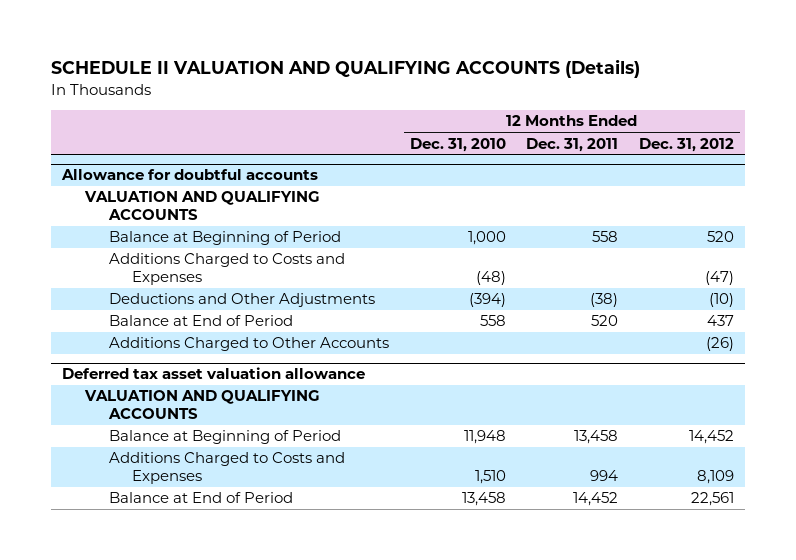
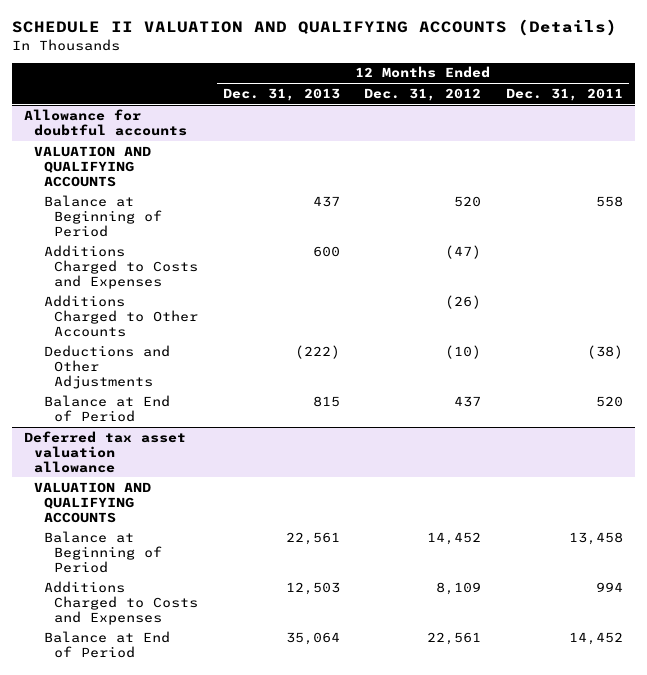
[409,137,506,152] Dec. 31, 2010 -> none
none -> [222,88,340,102] Dec. 31, 2013
[108,337,389,352] Additions Charged to Other Accounts -> [44,294,199,337] Additions Charged to Other Accounts

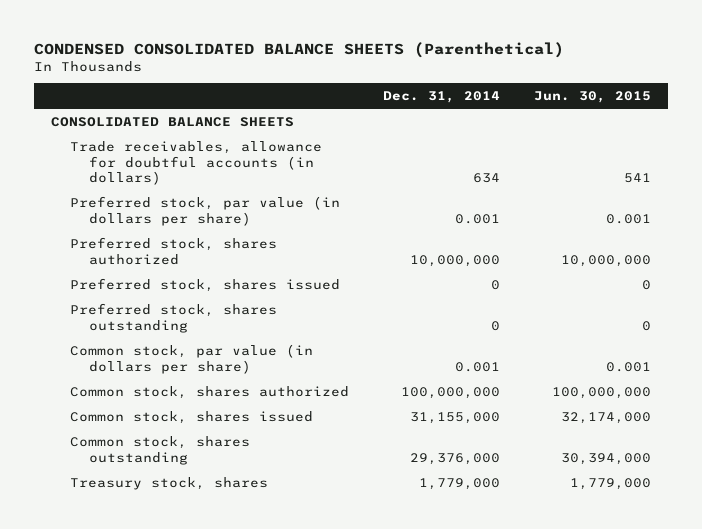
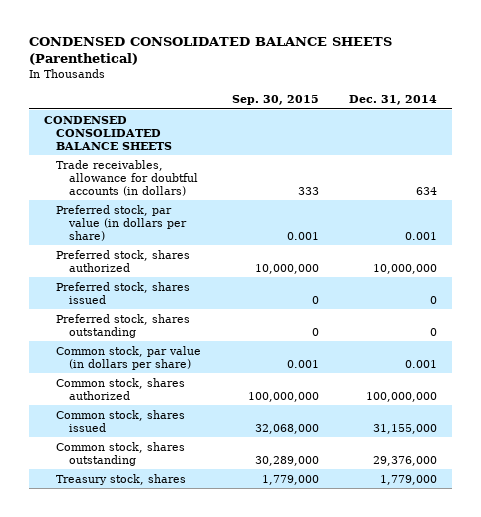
[534,91,652,104] Jun. 30, 2015 -> none
none -> [231,95,319,106] Sep. 30, 2015
[51,116,295,127] CONSOLIDATED BALANCE SHEETS -> [43,115,173,150] CONDENSED CONSOLIDATED BALANCE SHEETS

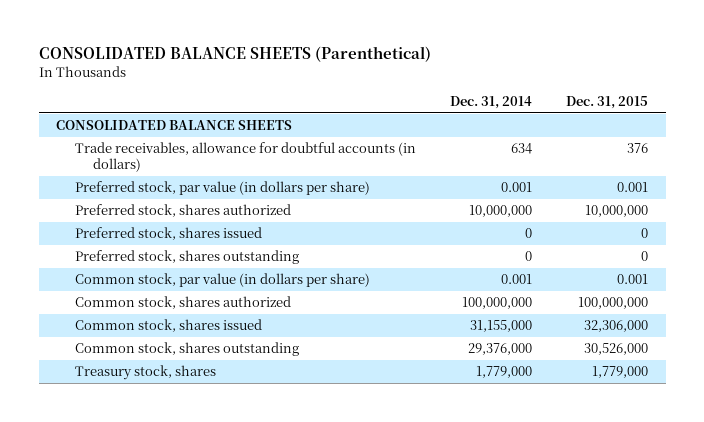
[28,36,392,66] CONDENSED CONSOLIDATED BALANCE SHEETS (Parenthetical) -> [38,45,431,62] CONSOLIDATED BALANCE SHEETS (Parenthetical)
[231,95,319,106] Sep. 30, 2015 -> none
none -> [566,95,649,109] Dec. 31, 2015
[43,115,173,150] CONDENSED CONSOLIDATED BALANCE SHEETS -> [55,120,292,131] CONSOLIDATED BALANCE SHEETS

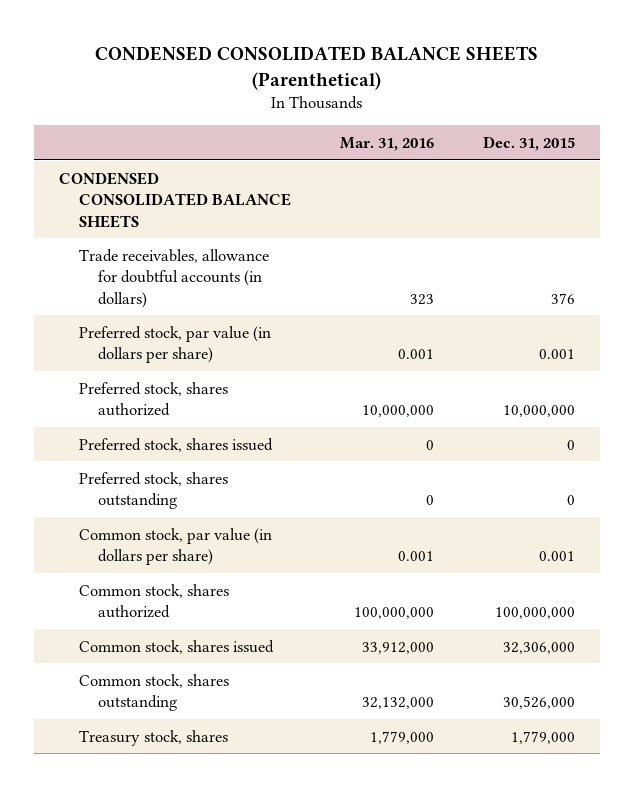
[38,45,431,62] CONSOLIDATED BALANCE SHEETS (Parenthetical) -> [94,46,538,90] CONDENSED CONSOLIDATED BALANCE SHEETS (Parenthetical)
[449,95,532,109] Dec. 31, 2014 -> none
none -> [339,136,434,151] Mar. 31, 2016
[55,120,292,131] CONSOLIDATED BALANCE SHEETS -> [58,171,291,228] CONDENSED CONSOLIDATED BALANCE SHEETS

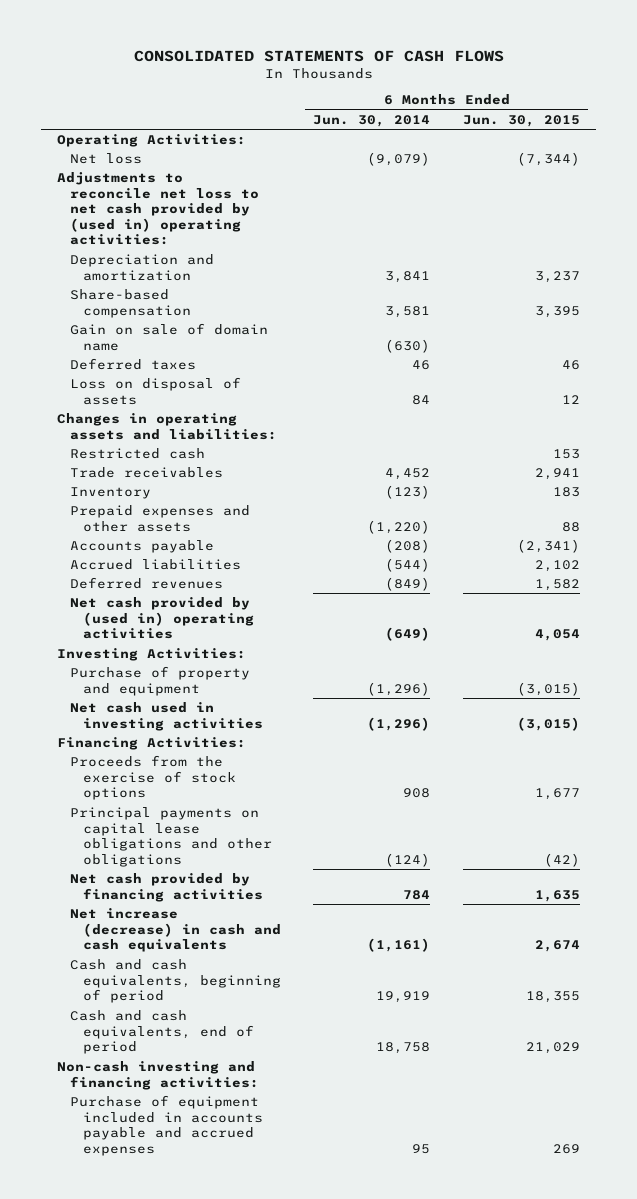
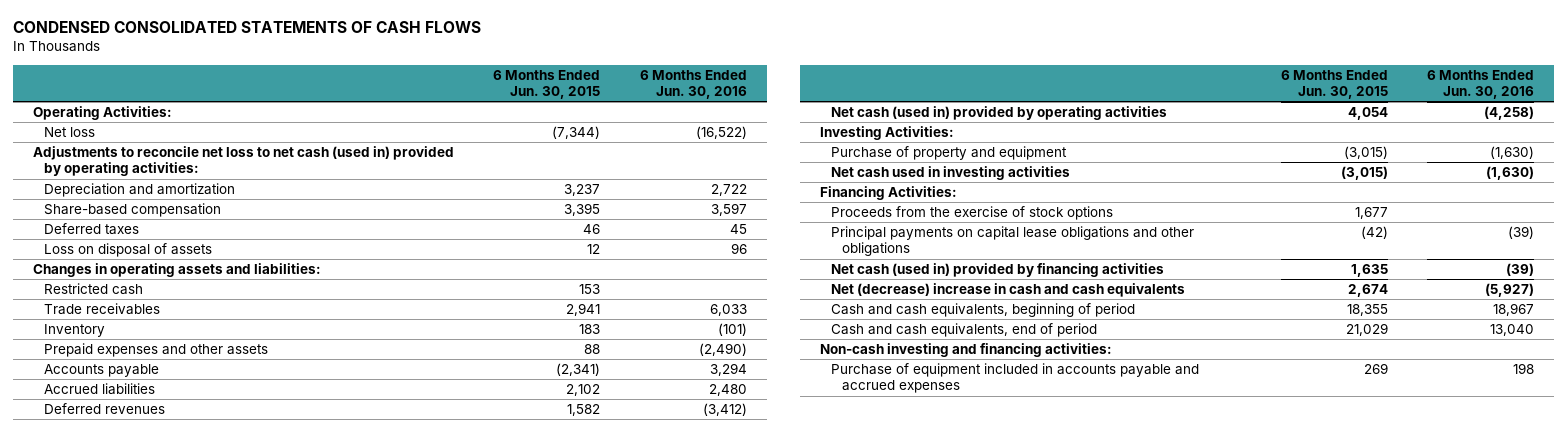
[133,49,504,62] CONSOLIDATED STATEMENTS OF CASH FLOWS -> [12,21,481,34] CONDENSED CONSOLIDATED STATEMENTS OF CASH FLOWS
[313,114,431,127] Jun. 30, 2014 -> none
none -> [640,69,748,99] 6 Months Ended Jun. 30, 2016
[57,172,260,246] Adjustments to reconcile net loss to net cash provided by (used in) operating activities: -> [32,146,454,177] Adjustments to reconcile net loss to net cash (used in) provided by operating activities:
[70,323,269,351] Gain on sale of domain name -> none
[70,597,254,640] Net cash provided by (used in) operating activities -> [830,106,1167,121] Net cash (used in) provided by operating activities
[70,873,263,902] Net cash provided by financing activities -> [830,263,1164,278] Net cash (used in) provided by financing activities
[70,908,281,953] Net increase (decrease) in cash and cash equivalents -> [830,283,1185,298] Net (decrease) increase in cash and cash equivalents

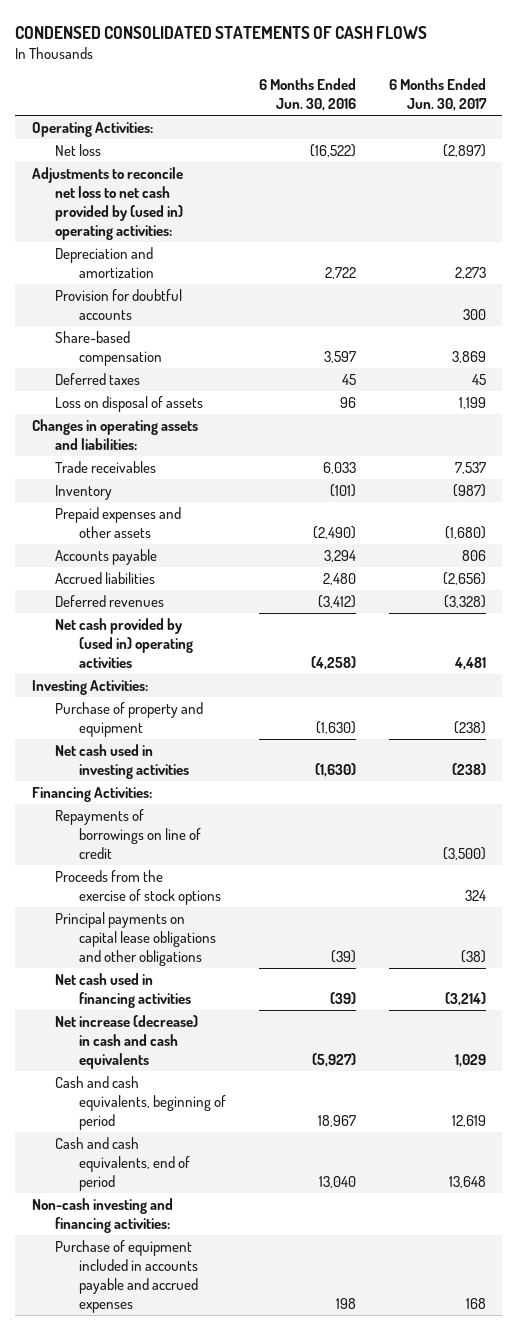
[493,69,601,99] 6 Months Ended Jun. 30, 2015 -> none
none -> [388,78,487,112] 6 Months Ended Jun. 30, 2017
[32,146,454,177] Adjustments to reconcile net loss to net cash (used in) provided by operating activities: -> [31,166,184,240] Adjustments to reconcile net loss to net cash provided by (used in) operating activities:
none -> [55,288,183,320] Provision for doubtful accounts
[43,283,143,296] Restricted cash -> none
[830,106,1167,121] Net cash (used in) provided by operating activities -> [55,617,193,668] Net cash provided by (used in) operating activities
none -> [55,808,201,859] Repayments of borrowings on line of credit
[830,263,1164,278] Net cash (used in) provided by financing activities -> [55,972,191,1008] Net cash used in financing activities
[830,283,1185,298] Net (decrease) increase in cash and cash equivalents -> [55,1014,199,1069] Net increase (decrease) in cash and cash equivalents

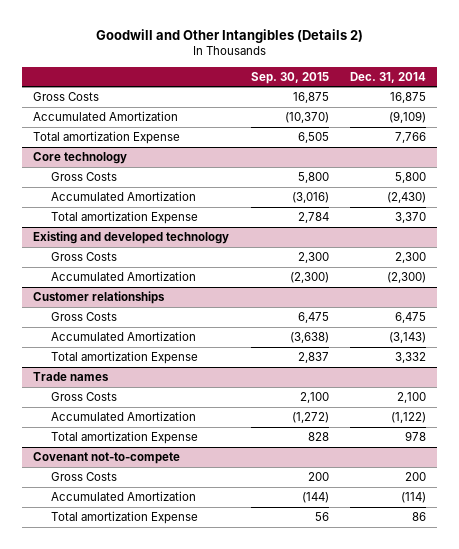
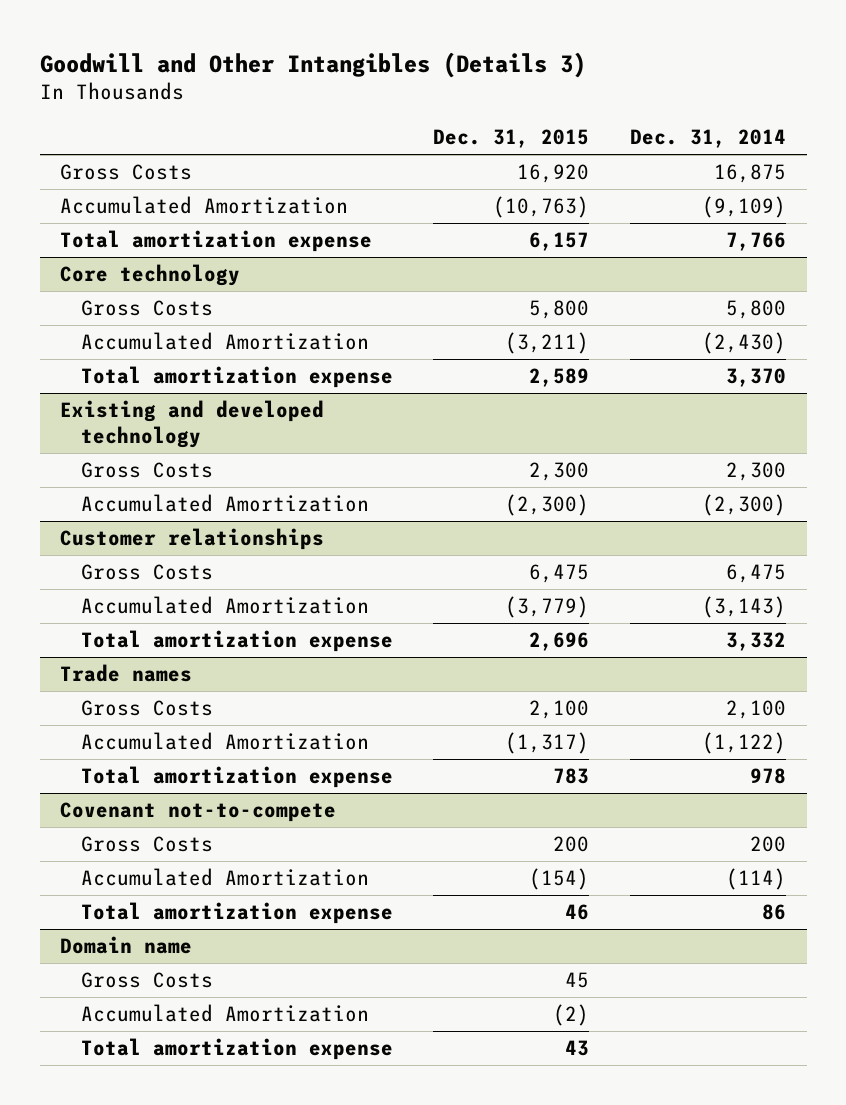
[95,29,363,44] Goodwill and Other Intangibles (Details 2) -> [39,51,586,78] Goodwill and Other Intangibles (Details 3)
[250,71,329,84] Sep. 30, 2015 -> none
none -> [433,129,590,149] Dec. 31, 2015
[33,130,181,144] Total amortization Expense -> [60,230,373,253] Total amortization expense
[50,210,198,224] Total amortization Expense -> [80,366,393,389] Total amortization expense
[50,350,198,364] Total amortization Expense -> [80,630,393,653] Total amortization expense
[50,430,198,444] Total amortization Expense -> [80,766,393,789] Total amortization expense
[50,510,198,524] Total amortization Expense -> [80,902,393,925] Total amortization expense
none -> [60,936,193,955] Domain name
none -> [80,972,213,989] Gross Costs
none -> [80,1004,369,1023] Accumulated Amortization
none -> [80,1038,393,1061] Total amortization expense

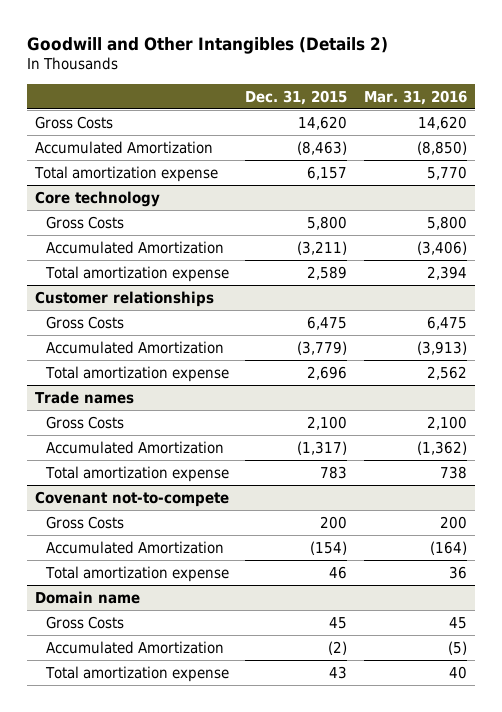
[39,51,586,78] Goodwill and Other Intangibles (Details 3) -> [27,36,389,54] Goodwill and Other Intangibles (Details 2)
[630,129,787,149] Dec. 31, 2014 -> none
none -> [363,89,467,105] Mar. 31, 2016
[517,164,590,184] 16,920 -> [298,115,348,130] 14,620
[493,196,590,219] (10,763) -> [297,140,348,155] (8,463)
[60,400,325,448] Existing and developed technology -> none
[80,462,213,479] Gross Costs -> none
[80,494,369,513] Accumulated Amortization -> none

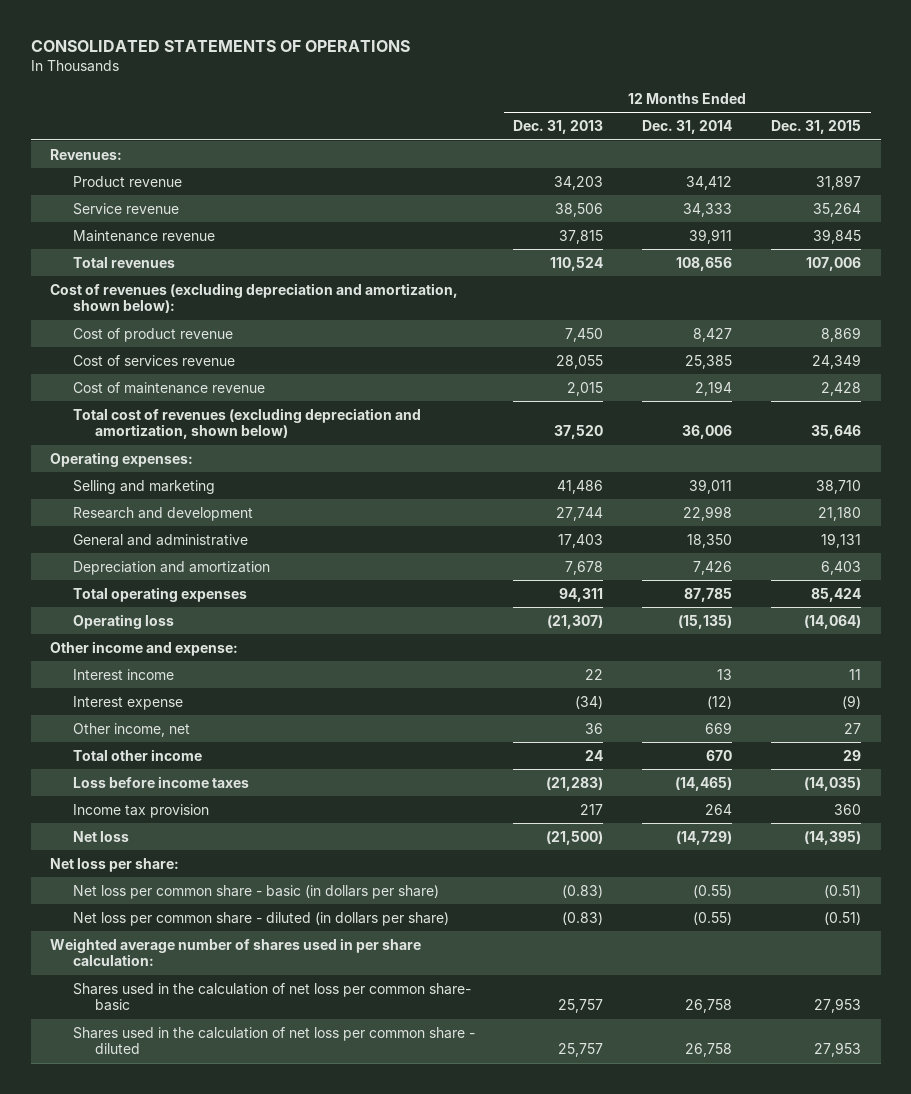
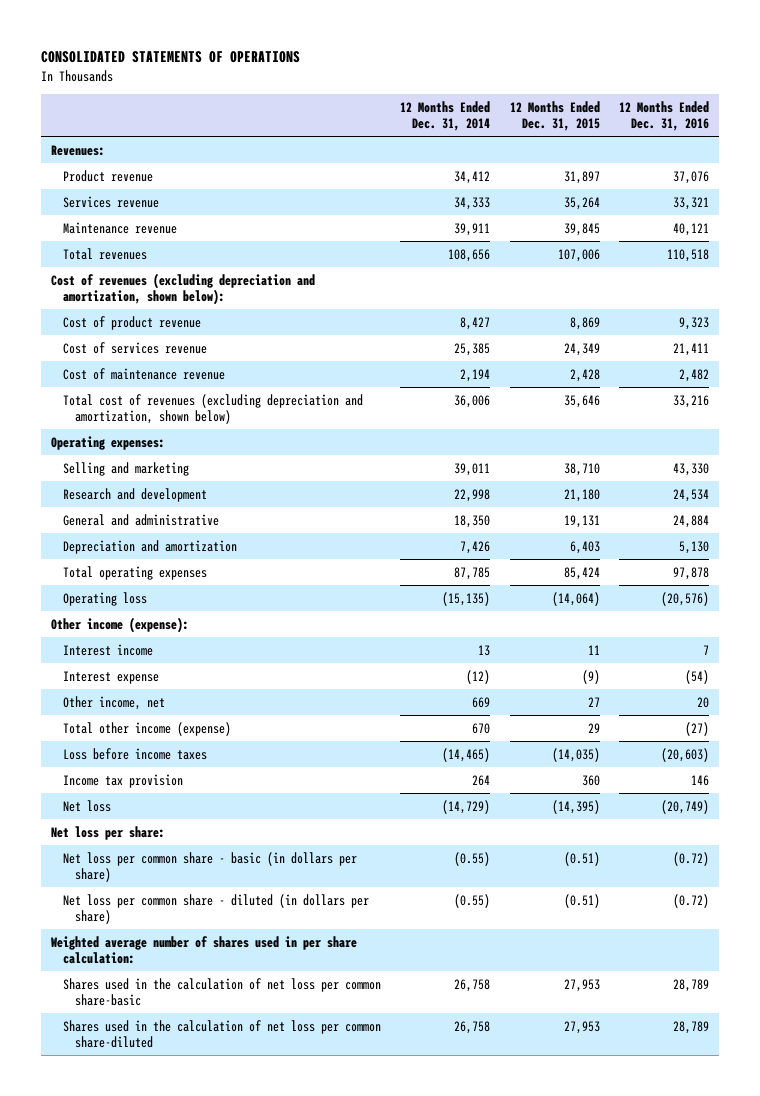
[513,120,604,135] Dec. 31, 2013 -> none
none -> [618,101,709,132] 12 Months Ended Dec. 31, 2016
[72,202,179,215] Service revenue -> [62,195,159,208] Services revenue
[50,640,239,656] Other income and expense: -> [50,616,189,633] Other income (expense):
[72,748,202,761] Total other income -> [62,721,231,736] Total other income (expense)
[72,982,471,1012] Shares used in the calculation of net loss per common share- basic -> [62,977,381,1007] Shares used in the calculation of net loss per common share-basic
[72,1026,475,1055] Shares used in the calculation of net loss per common share - diluted -> [62,1019,381,1049] Shares used in the calculation of net loss per common share-diluted

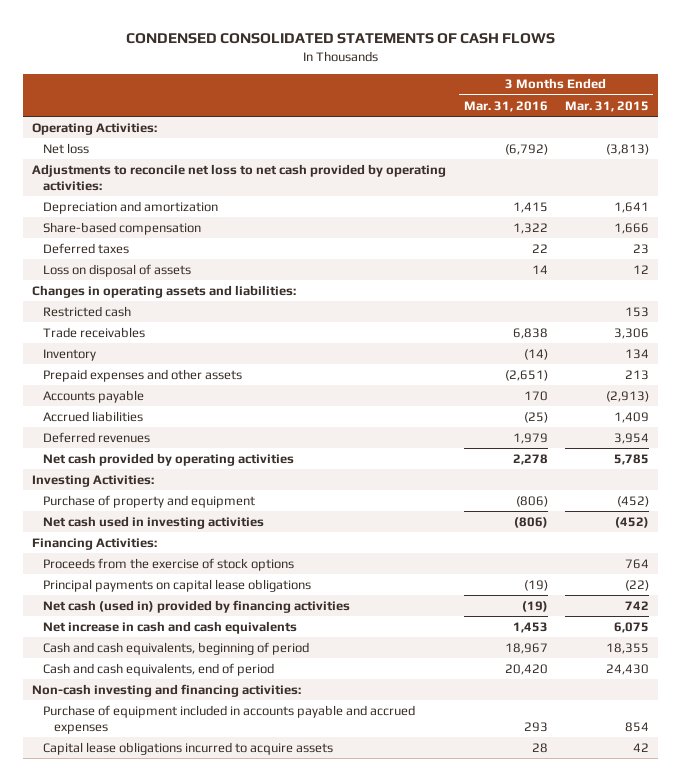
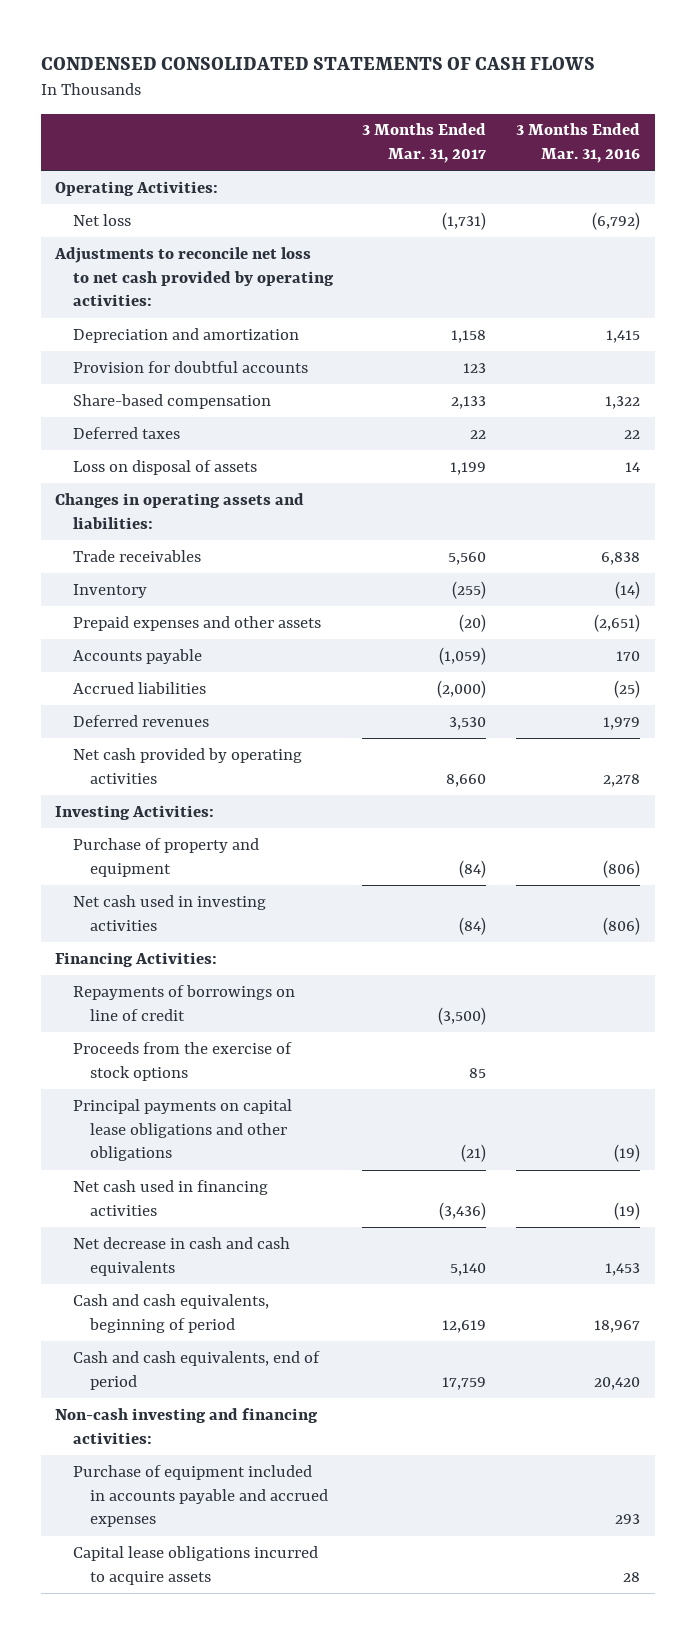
[564,100,649,112] Mar. 31, 2015 -> none
none -> [362,123,487,164] 3 Months Ended Mar. 31, 2017
none -> [72,360,308,373] Provision for doubtful accounts
[43,305,132,317] Restricted cash -> none
none -> [72,984,295,1021] Repayments of borrowings on line of credit
[43,578,312,592] Principal payments on capital lease obligations -> [72,1098,292,1162] Principal payments on capital lease obligations and other obligations
[43,599,351,613] Net cash (used in) provided by financing activities -> [72,1179,268,1216] Net cash used in financing activities
[43,620,298,634] Net increase in cash and cash equivalents -> [72,1236,290,1276] Net decrease in cash and cash equivalents

